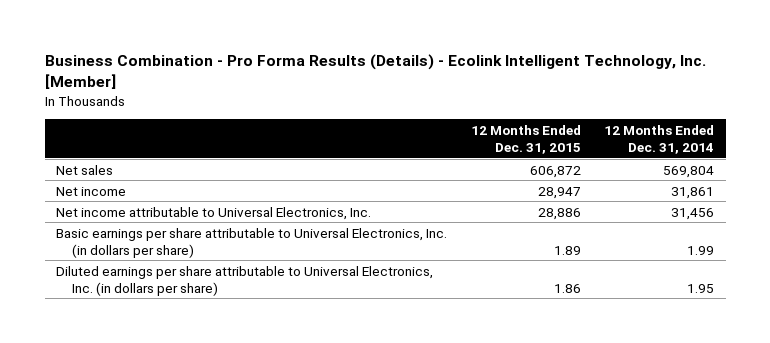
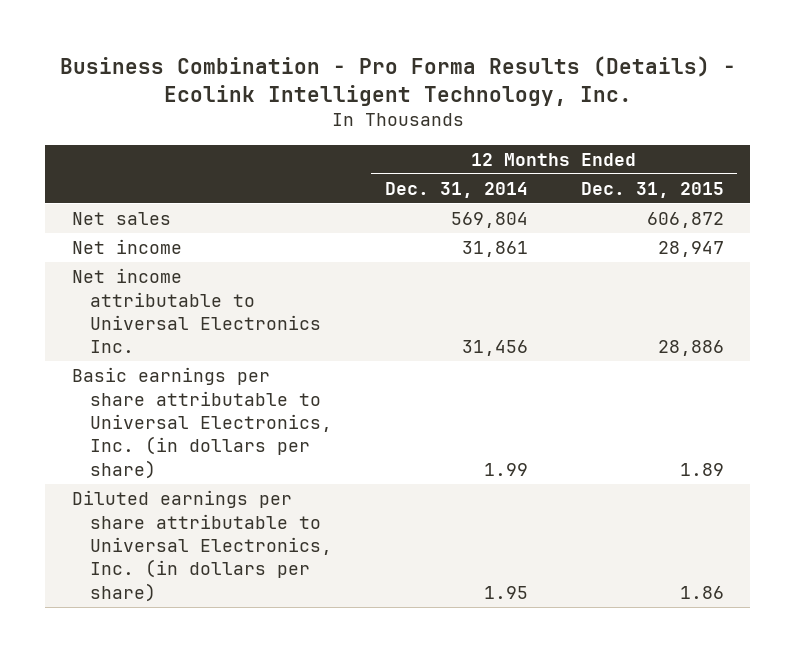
[44,53,706,90] Business Combination - Pro Forma Results (Details) - Ecolink Intelligent Technology, Inc. [Member] -> [59,55,736,106] Business Combination - Pro Forma Results (Details) - Ecolink Intelligent Technology, Inc.
[56,206,372,220] Net income attributable to Universal Electronics, Inc. -> [71,268,321,354] Net income attributable to Universal Electronics Inc.

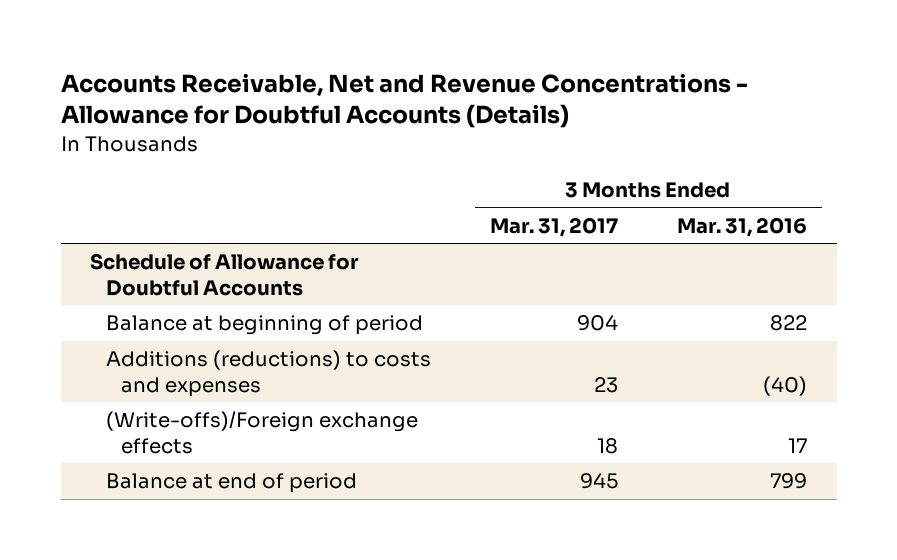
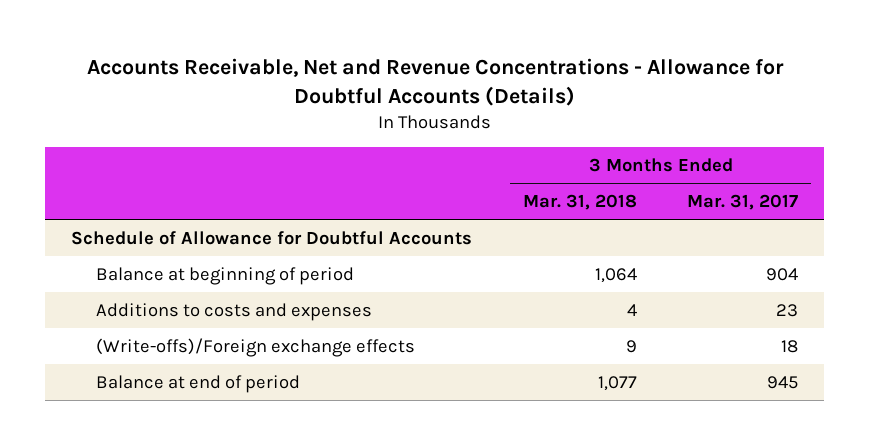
[677,216,808,237] Mar. 31, 2016 -> none
none -> [522,194,637,211] Mar. 31, 2018
[105,350,431,397] Additions (reductions) to costs and expenses -> [95,302,372,321] Additions to costs and expenses

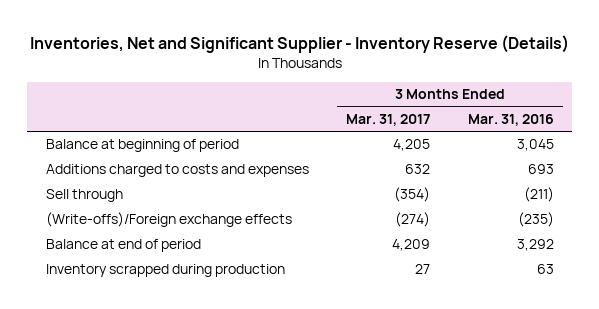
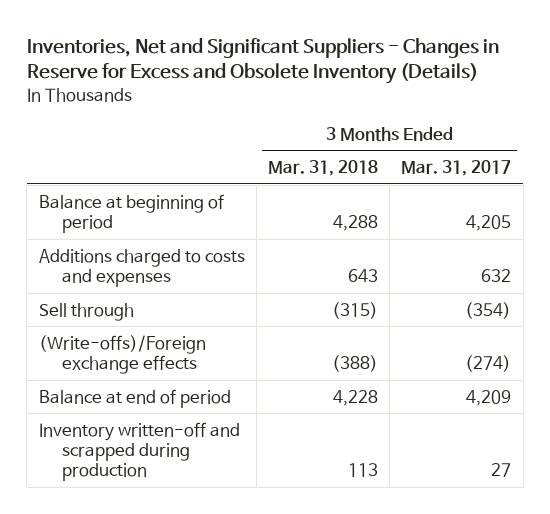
[29,34,569,53] Inventories, Net and Significant Supplier - Inventory Reserve (Details) -> [26,37,499,85] Inventories, Net and Significant Suppliers - Changes in Reserve for Excess and Obsolete Inventory (Details)
[467,113,554,126] Mar. 31, 2016 -> none
none -> [267,160,378,177] Mar. 31, 2018
[45,264,285,278] Inventory scrapped during production -> [38,421,240,482] Inventory written-off and scrapped during production

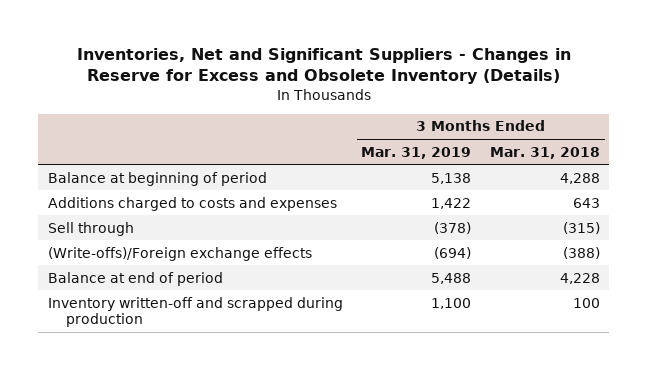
[401,160,512,177] Mar. 31, 2017 -> none
none -> [361,146,472,159] Mar. 31, 2019
[347,463,378,478] 113 -> [572,297,600,308] 100

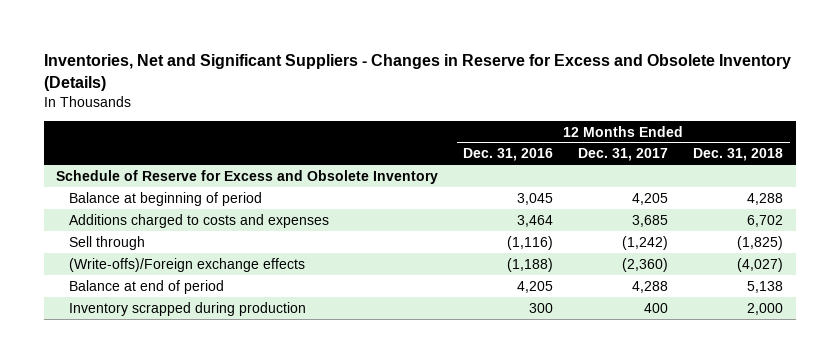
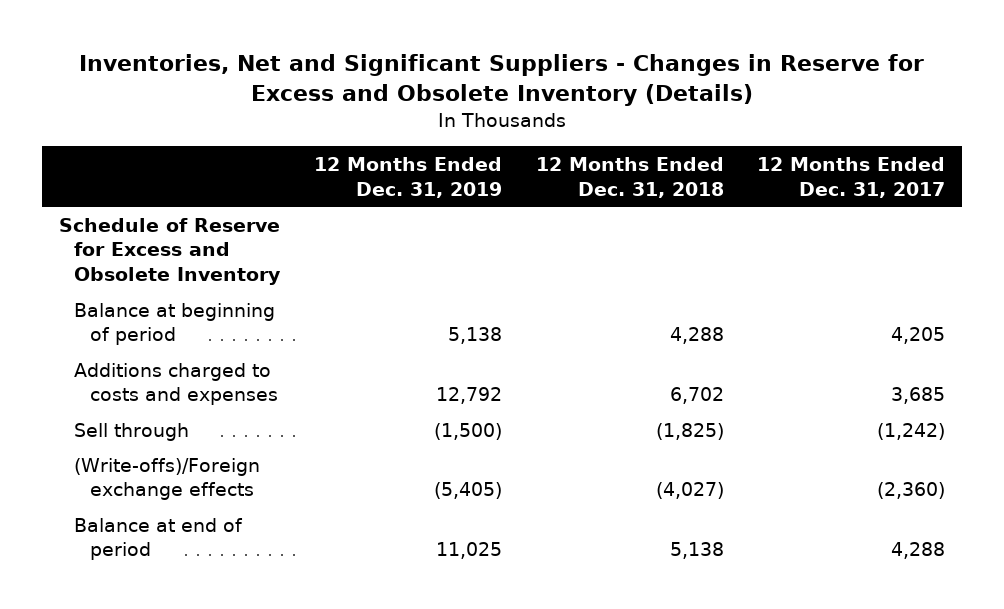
[463,148,554,162] Dec. 31, 2016 -> none
none -> [314,156,503,198] 12 Months Ended Dec. 31, 2019
[68,301,306,316] Inventory scrapped during production -> none

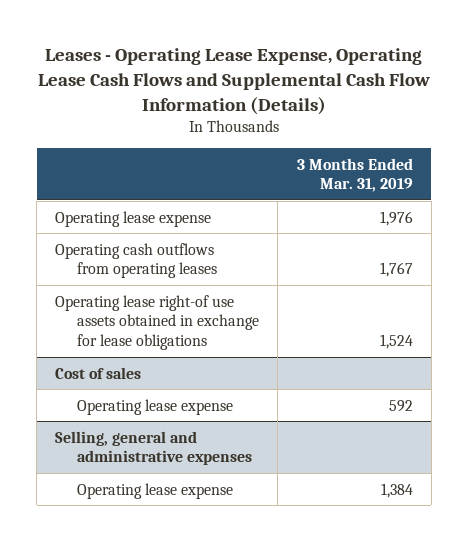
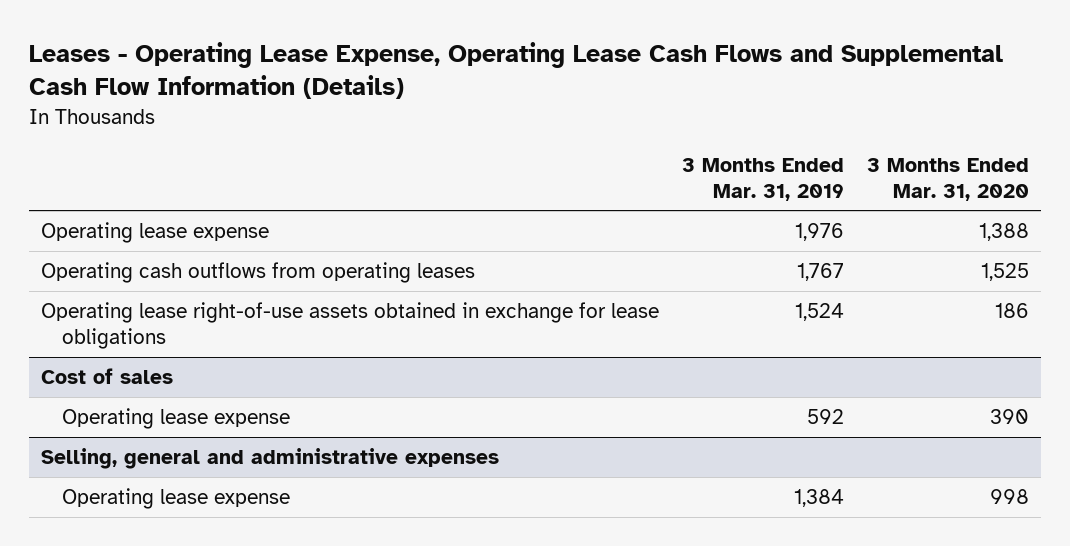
none -> [867,157,1030,201] 3 Months Ended Mar. 31, 2020
[55,294,260,350] Operating lease right-of use assets obtained in exchange for lease obligations -> [40,302,659,350] Operating lease right-of-use assets obtained in exchange for lease obligations

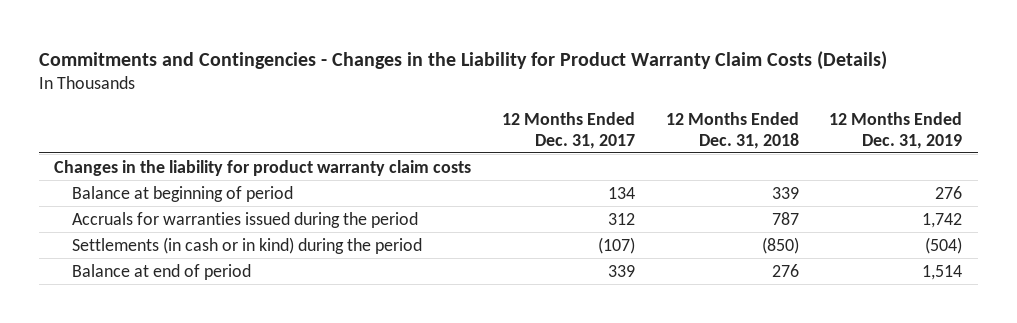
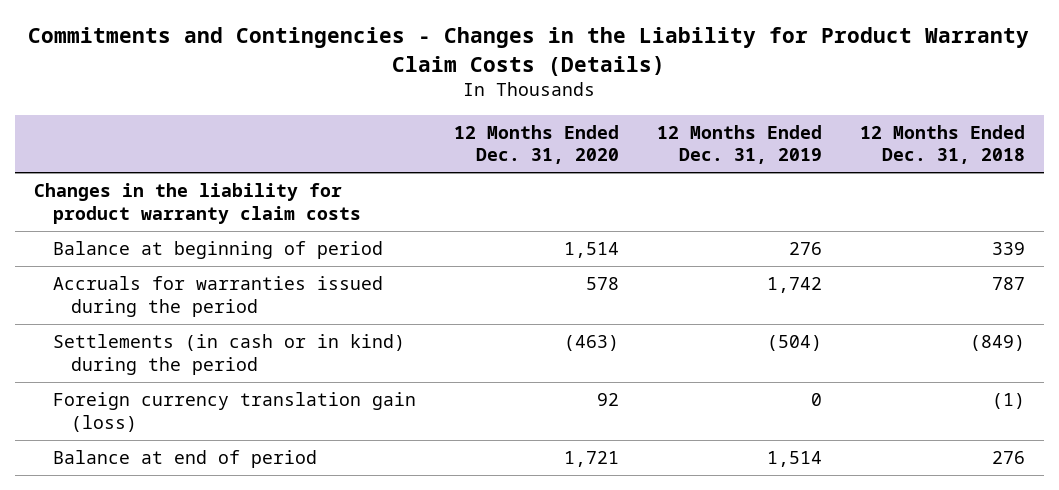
[502,112,636,149] 12 Months Ended Dec. 31, 2017 -> none
none -> [453,124,619,165] 12 Months Ended Dec. 31, 2020
[761,236,799,254] (850) -> [969,335,1025,352] (849)
none -> [52,392,416,432] Foreign currency translation gain (loss)

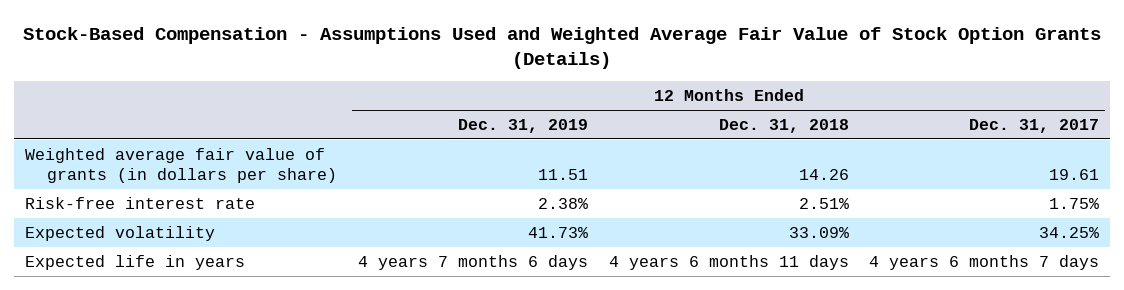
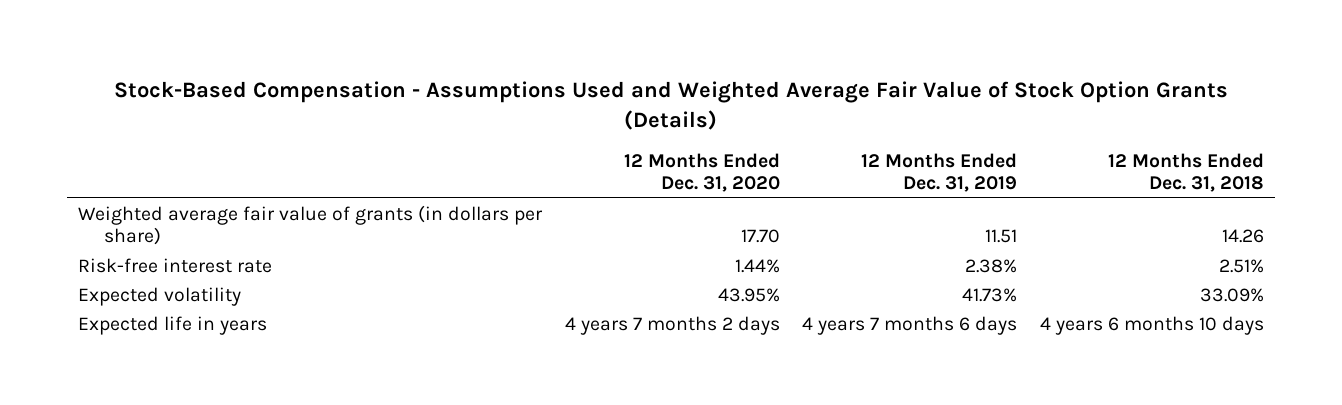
[969,118,1100,133] Dec. 31, 2017 -> none
none -> [623,152,780,193] 12 Months Ended Dec. 31, 2020
[608,254,849,270] 4 years 6 months 11 days -> [1039,315,1264,335] 4 years 6 months 10 days

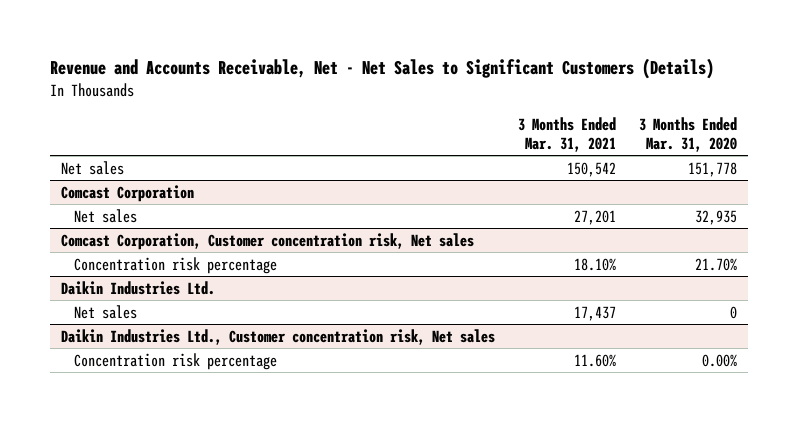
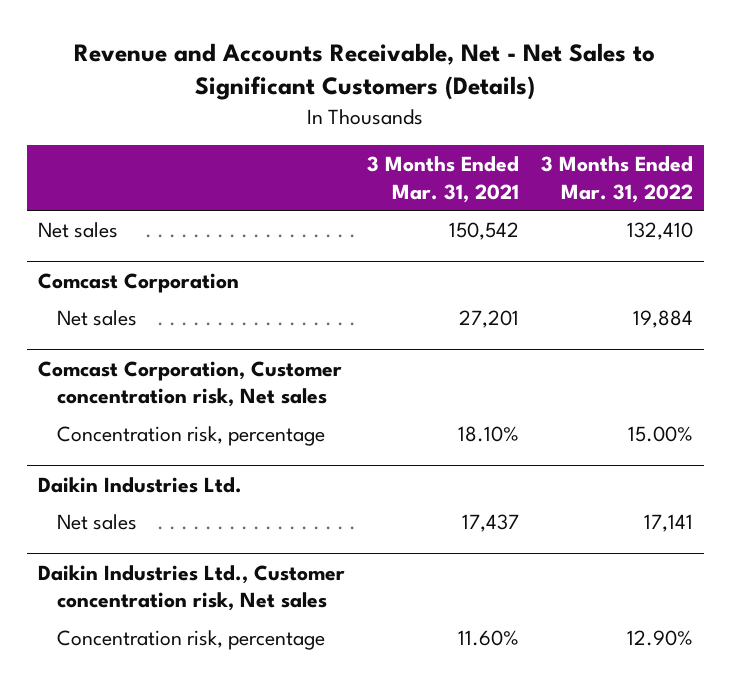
[638,116,737,152] 3 Months Ended Mar. 31, 2020 -> none
none -> [540,156,693,203] 3 Months Ended Mar. 31, 2022
[74,256,278,274] Concentration risk percentage -> [56,425,325,446] Concentration risk, percentage
[74,352,278,370] Concentration risk percentage -> [56,629,325,650] Concentration risk, percentage

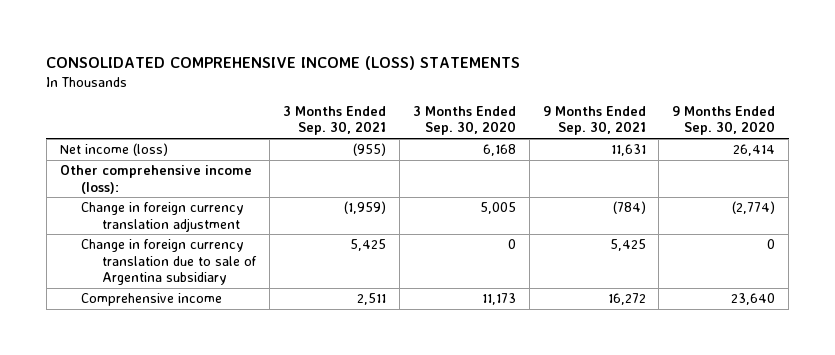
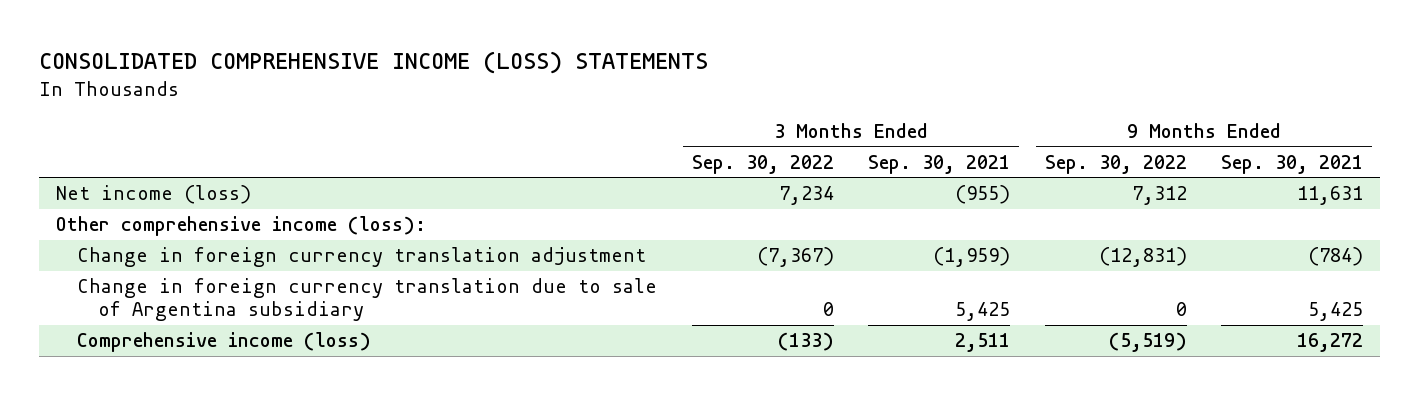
[412,106,516,136] 3 Months Ended Sep. 30, 2020 -> none
[672,106,776,136] 9 Months Ended Sep. 30, 2020 -> none
none -> [691,154,834,174] Sep. 30, 2022
none -> [1044,154,1187,174] Sep. 30, 2022
[80,293,222,307] Comprehensive income -> [76,332,371,353] Comprehensive income (loss)

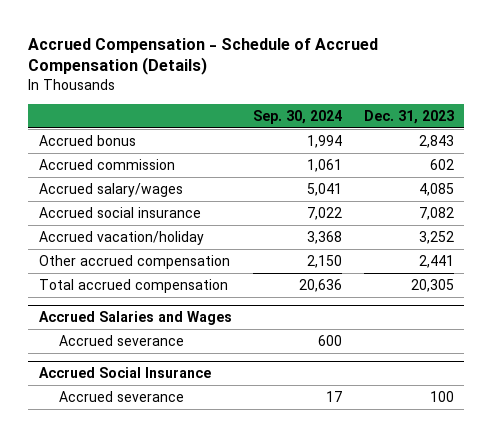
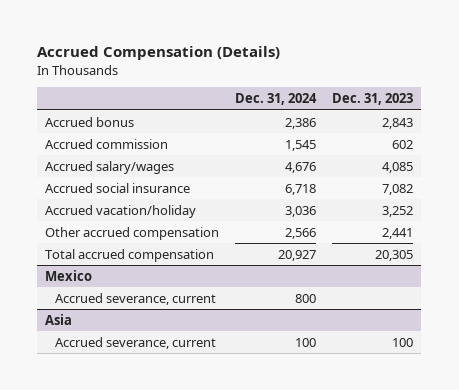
[28,37,379,76] Accrued Compensation - Schedule of Accrued Compensation (Details) -> [37,46,281,61] Accrued Compensation (Details)
[253,109,343,124] Sep. 30, 2024 -> none
none -> [235,93,318,106] Dec. 31, 2024
[38,311,232,326] Accrued Salaries and Wages -> none
[38,367,211,379] Accrued Social Insurance -> none
none -> [45,269,93,281] Mexico
[59,334,185,346] Accrued severance -> [55,292,217,305] Accrued severance, current
none -> [45,313,73,325] Asia
[59,390,185,402] Accrued severance -> [55,336,217,349] Accrued severance, current

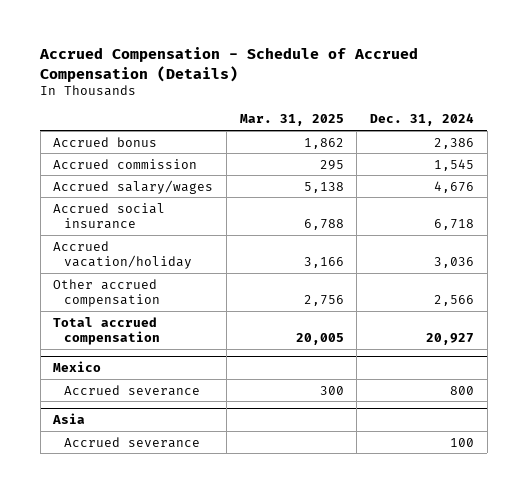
[37,46,281,61] Accrued Compensation (Details) -> [39,47,419,82] Accrued Compensation - Schedule of Accrued Compensation (Details)
[332,93,414,106] Dec. 31, 2023 -> none
none -> [239,114,344,127] Mar. 31, 2025
[55,292,217,305] Accrued severance, current -> [63,384,200,396] Accrued severance
[55,336,217,349] Accrued severance, current -> [63,436,200,448] Accrued severance

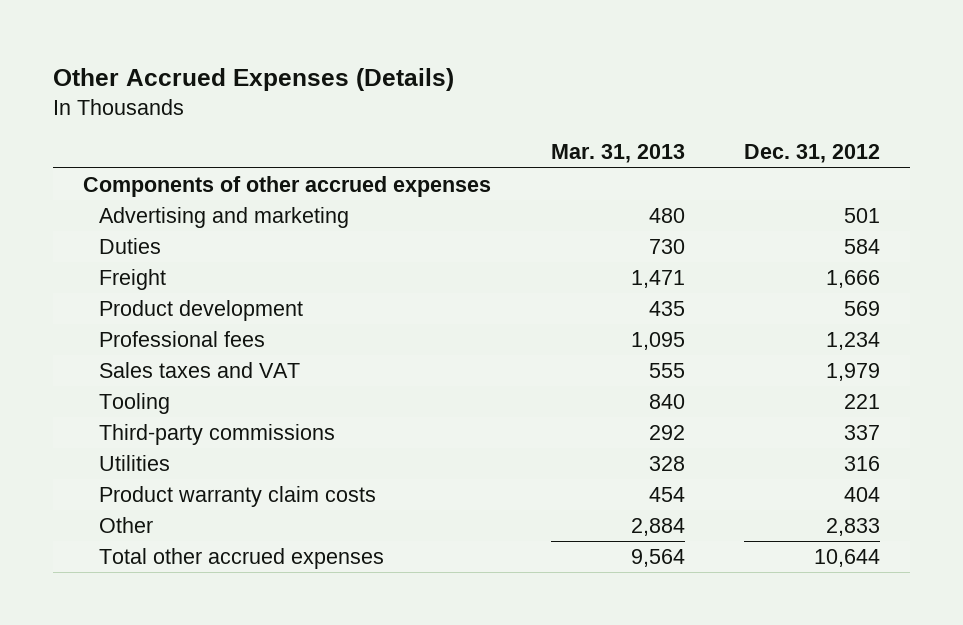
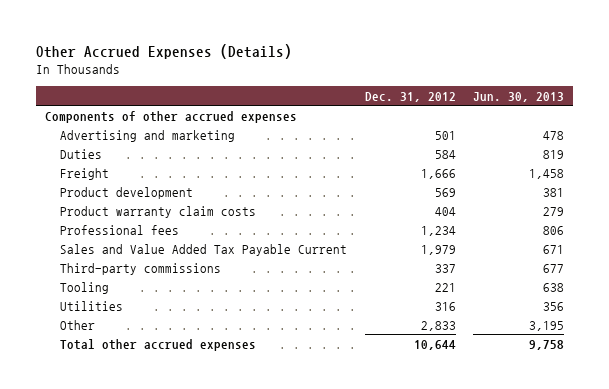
[550,144,685,164] Mar. 31, 2013 -> none
none -> [472,91,564,102] Jun. 30, 2013
[99,486,377,508] Product warranty claim costs -> [60,205,257,218] Product warranty claim costs
[99,362,301,379] Sales taxes and VAT -> [60,243,348,256] Sales and Value Added Tax Payable Current
[99,393,171,415] Tooling -> [60,281,110,294] Tooling

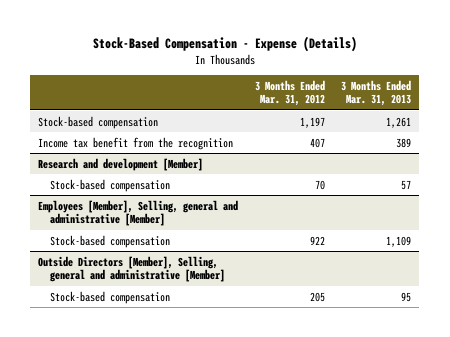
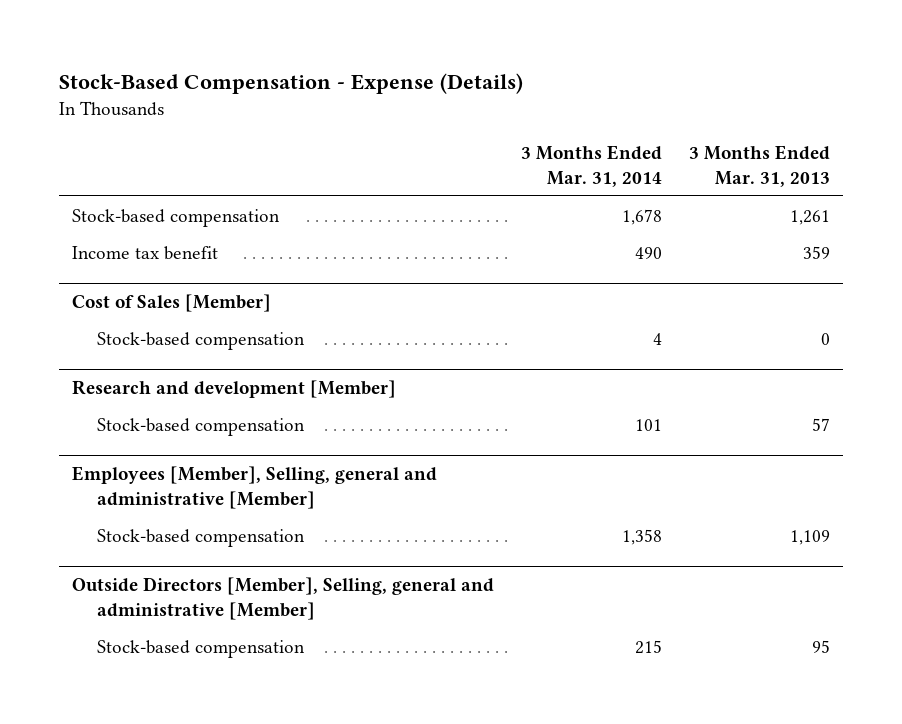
[254,79,325,107] 3 Months Ended Mar. 31, 2012 -> none
none -> [520,144,662,187] 3 Months Ended Mar. 31, 2014
[38,136,234,150] Income tax benefit from the recognition -> [72,245,219,260] Income tax benefit
[396,137,412,148] 389 -> [802,245,830,259] 359
none -> [72,294,272,313] Cost of Sales [Member]
none -> [96,331,305,350] Stock-based compensation

